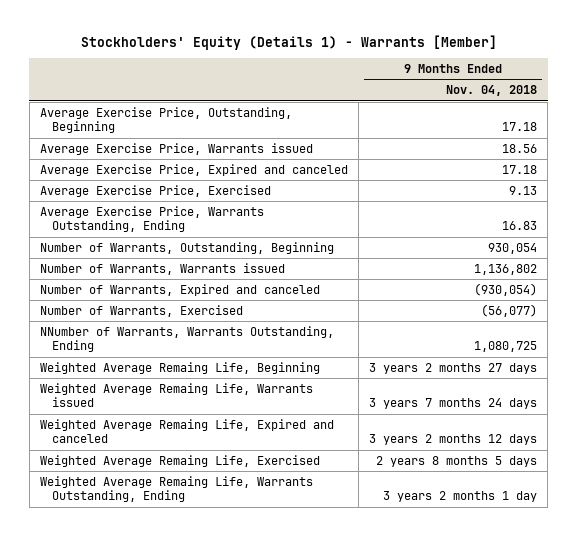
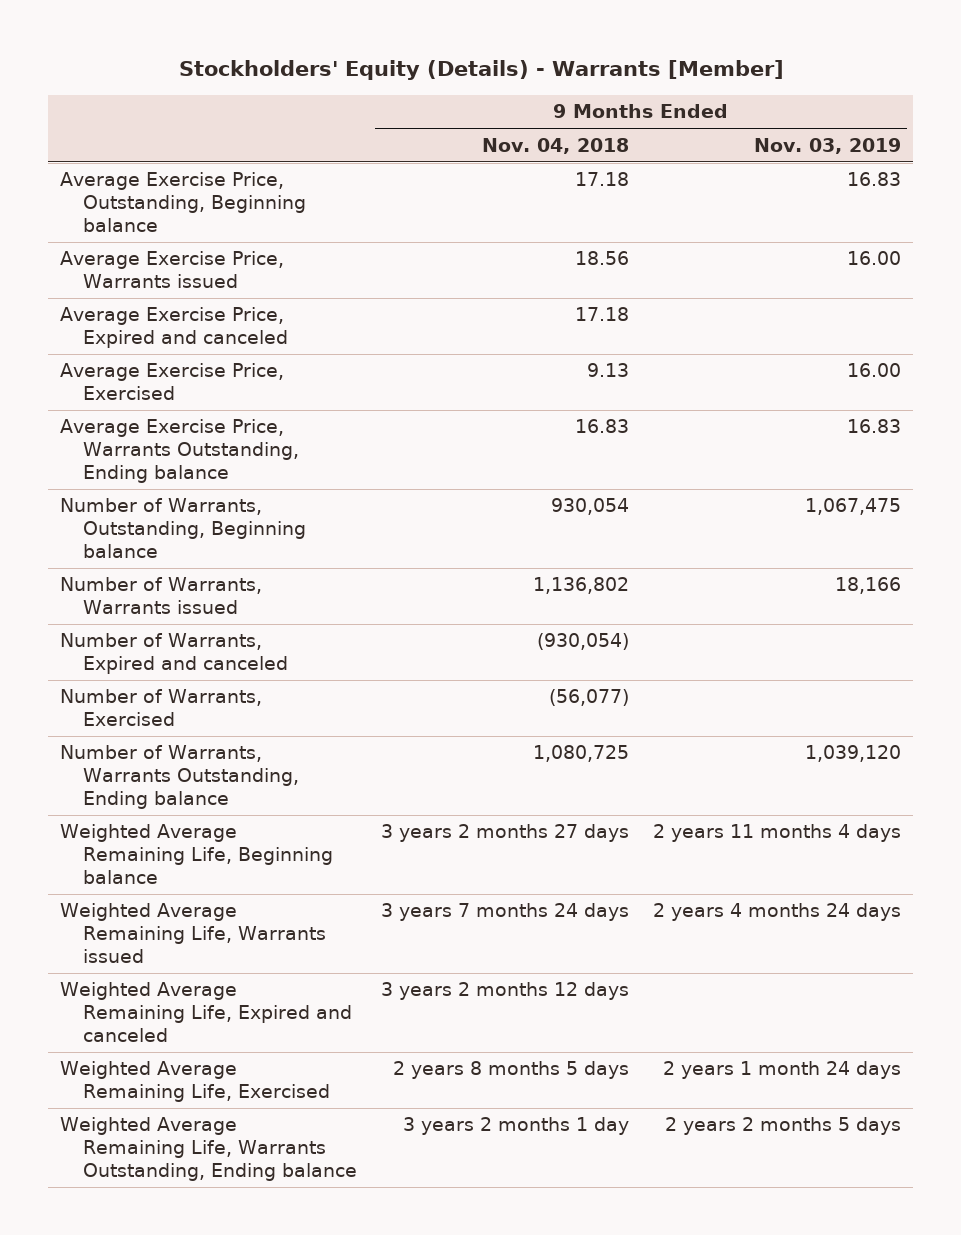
[80,35,497,51] Stockholders' Equity (Details 1) - Warrants [Member] -> [178,60,784,81] Stockholders' Equity (Details) - Warrants [Member]
none -> [754,137,902,154] Nov. 03, 2019
[39,106,292,134] Average Exercise Price, Outstanding, Beginning -> [59,172,307,233] Average Exercise Price, Outstanding, Beginning balance
[39,205,264,233] Average Exercise Price, Warrants Outstanding, Ending -> [59,419,300,484] Average Exercise Price, Warrants Outstanding, Ending balance
[39,241,334,254] Number of Warrants, Outstanding, Beginning -> [59,498,307,559] Number of Warrants, Outstanding, Beginning balance
[39,325,334,353] NNumber of Warrants, Warrants Outstanding, Ending -> [59,745,300,810] Number of Warrants, Warrants Outstanding, Ending balance
[39,361,320,374] Weighted Average Remaing Life, Beginning -> [59,824,334,885] Weighted Average Remaining Life, Beginning balance
[39,382,313,408] Weighted Average Remaing Life, Warrants issued -> [59,903,327,964] Weighted Average Remaining Life, Warrants issued
[39,418,334,444] Weighted Average Remaing Life, Expired and canceled -> [59,982,353,1043] Weighted Average Remaining Life, Expired and canceled
[39,454,320,467] Weighted Average Remaing Life, Exercised -> [59,1061,331,1103] Weighted Average Remaining Life, Exercised
[39,475,313,503] Weighted Average Remaing Life, Warrants Outstanding, Ending -> [59,1117,358,1182] Weighted Average Remaining Life, Warrants Outstanding, Ending balance

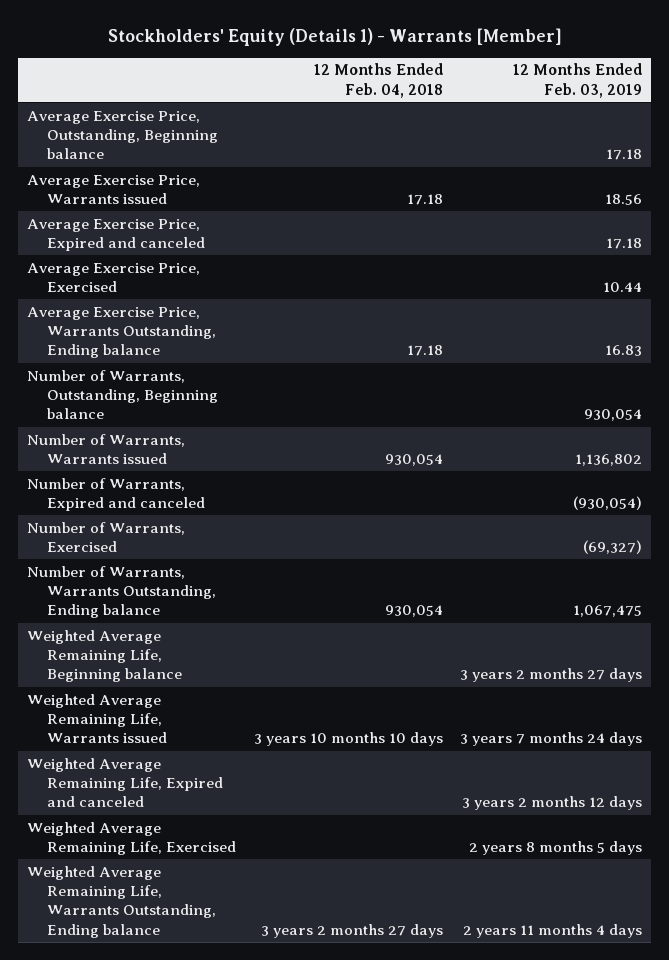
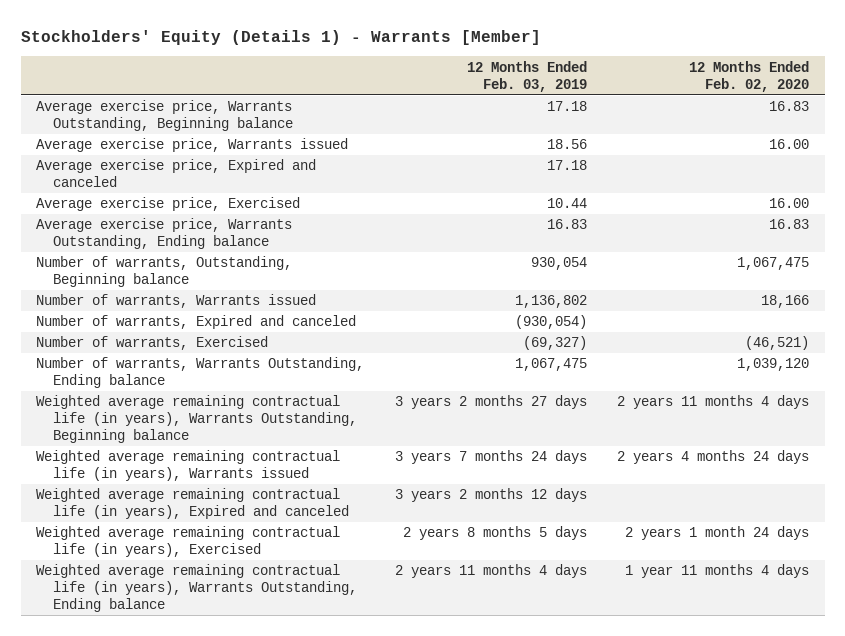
[313,63,443,98] 12 Months Ended Feb. 04, 2018 -> none
none -> [689,60,810,92] 12 Months Ended Feb. 02, 2020
[26,110,219,160] Average Exercise Price, Outstanding, Beginning balance -> [35,100,294,132] Average exercise price, Warrants Outstanding, Beginning balance
[26,174,200,205] Average Exercise Price, Warrants issued -> [35,138,348,153] Average exercise price, Warrants issued
[26,218,206,252] Average Exercise Price, Expired and canceled -> [35,159,316,188] Average exercise price, Expired and canceled
[26,262,200,293] Average Exercise Price, Exercised -> [35,197,300,212] Average exercise price, Exercised
[26,306,217,359] Average Exercise Price, Warrants Outstanding, Ending balance -> [35,218,292,250] Average exercise price, Warrants Outstanding, Ending balance
[26,369,219,420] Number of Warrants, Outstanding, Beginning balance -> [35,256,292,288] Number of warrants, Outstanding, Beginning balance
[26,433,185,465] Number of Warrants, Warrants issued -> [35,294,316,309] Number of warrants, Warrants issued
[26,477,206,512] Number of Warrants, Expired and canceled -> [35,315,356,330] Number of warrants, Expired and canceled
[26,521,185,553] Number of Warrants, Exercised -> [35,336,268,351] Number of warrants, Exercised
[26,565,217,619] Number of Warrants, Warrants Outstanding, Ending balance -> [35,357,364,389] Number of warrants, Warrants Outstanding, Ending balance
[26,629,183,683] Weighted Average Remaining Life, Beginning balance -> [35,395,358,444] Weighted average remaining contractual life (in years), Warrants Outstanding, Beginning balance
[26,693,168,744] Weighted Average Remaining Life, Warrants issued -> [35,450,340,482] Weighted average remaining contractual life (in years), Warrants issued
[26,757,224,808] Weighted Average Remaining Life, Expired and canceled -> [35,488,350,520] Weighted average remaining contractual life (in years), Expired and canceled
[26,821,237,856] Weighted Average Remaining Life, Exercised -> [35,526,340,558] Weighted average remaining contractual life (in years), Exercised
[26,865,217,938] Weighted Average Remaining Life, Warrants Outstanding, Ending balance -> [35,564,358,613] Weighted average remaining contractual life (in years), Warrants Outstanding, Ending balance

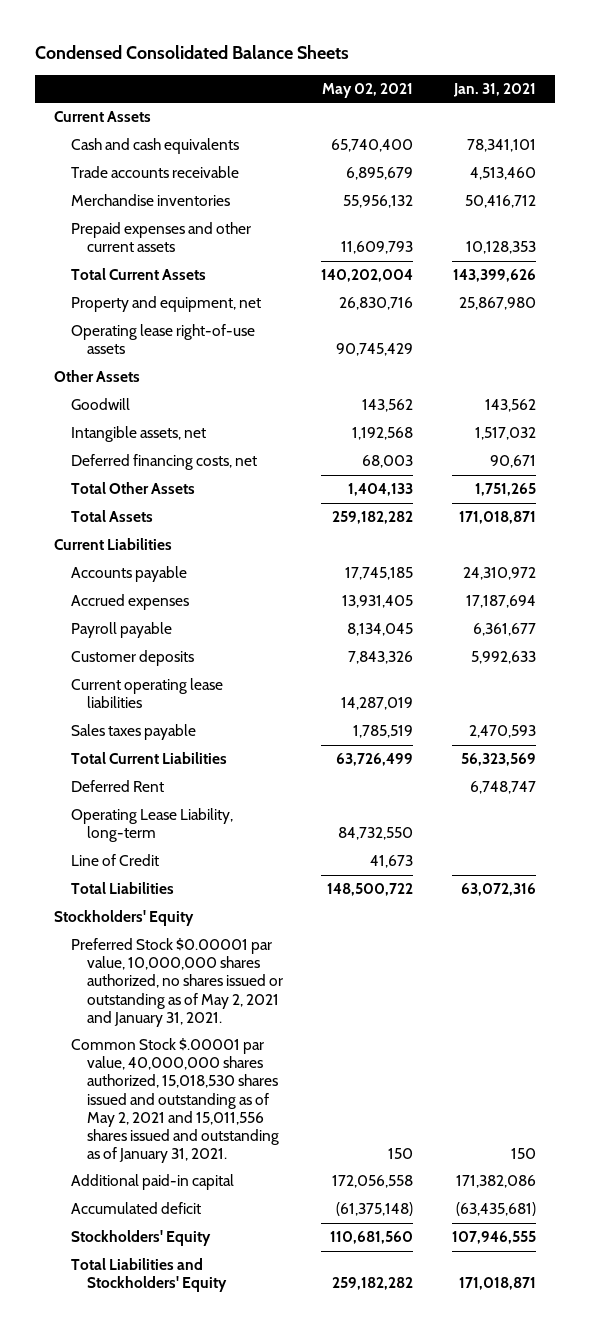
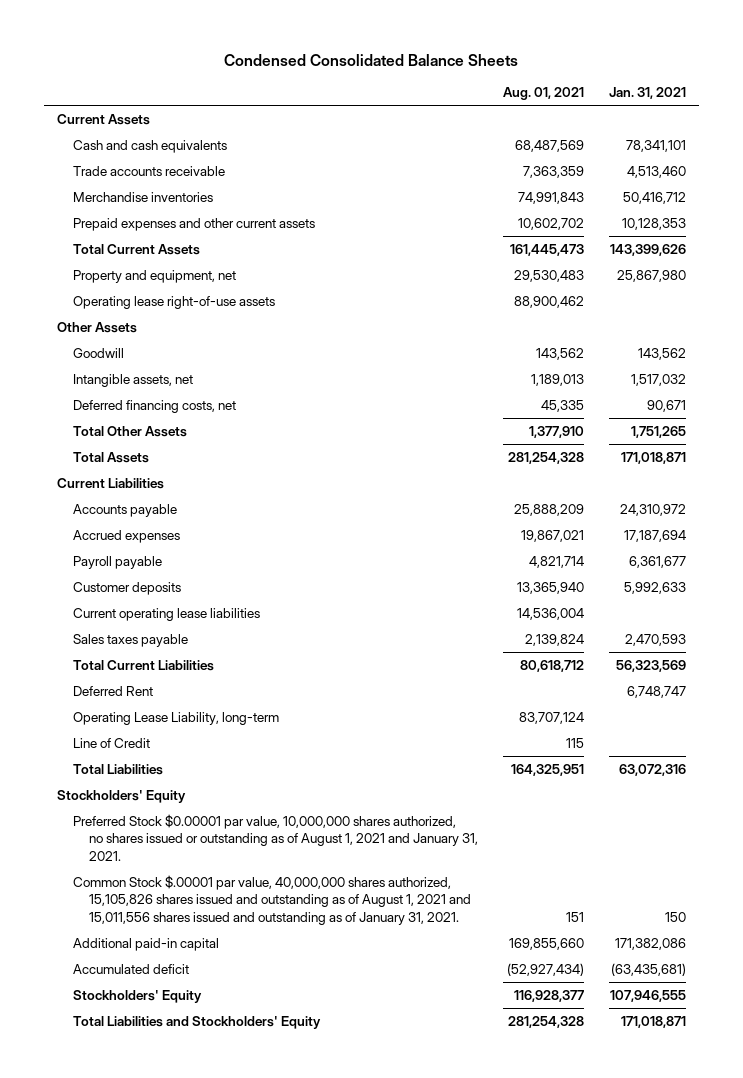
[322,82,414,98] May 02, 2021 -> none
none -> [502,87,584,101] Aug. 01, 2021
[70,938,283,1027] Preferred Stock $0.00001 par value, 10,000,000 shares authorized, no shares issued or outstanding as of May 2, 2021 and January 31, 2021. -> [72,814,478,861] Preferred Stock $0.00001 par value, 10,000,000 shares authorized, no shares issued or outstanding as of August 1, 2021 and January 31, 2021.
[70,1038,279,1163] Common Stock $.00001 par value, 40,000,000 shares authorized, 15,018,530 shares issued and outstanding as of May 2, 2021 and 15,011,556 shares issued and outstanding as of January 31, 2021. -> [72,875,471,925] Common Stock $.00001 par value, 40,000,000 shares authorized, 15,105,826 shares issued and outstanding as of August 1, 2021 and 15,011,556 shares issued and outstanding as of January 31, 2021.

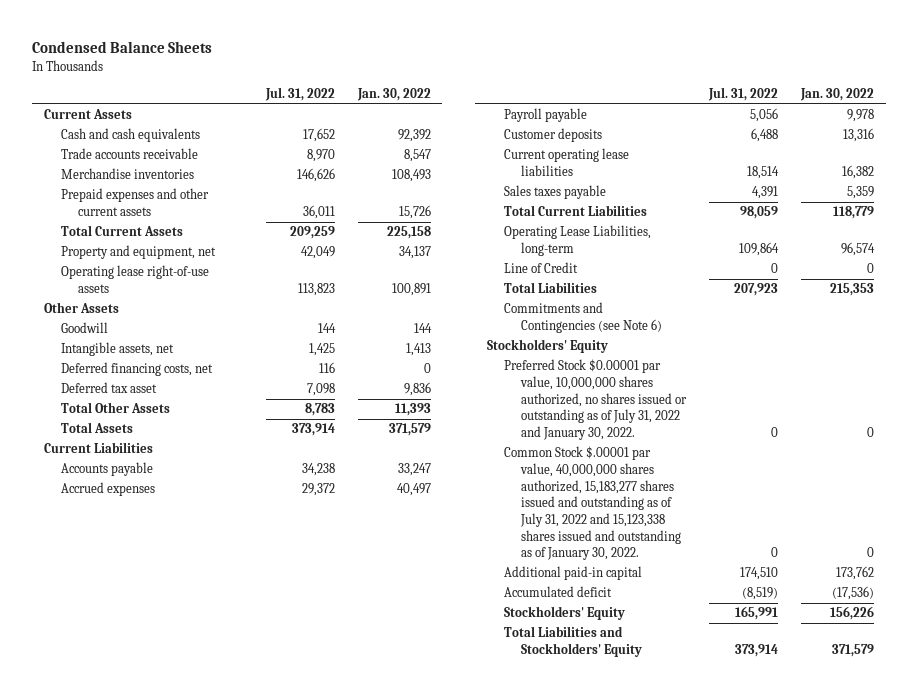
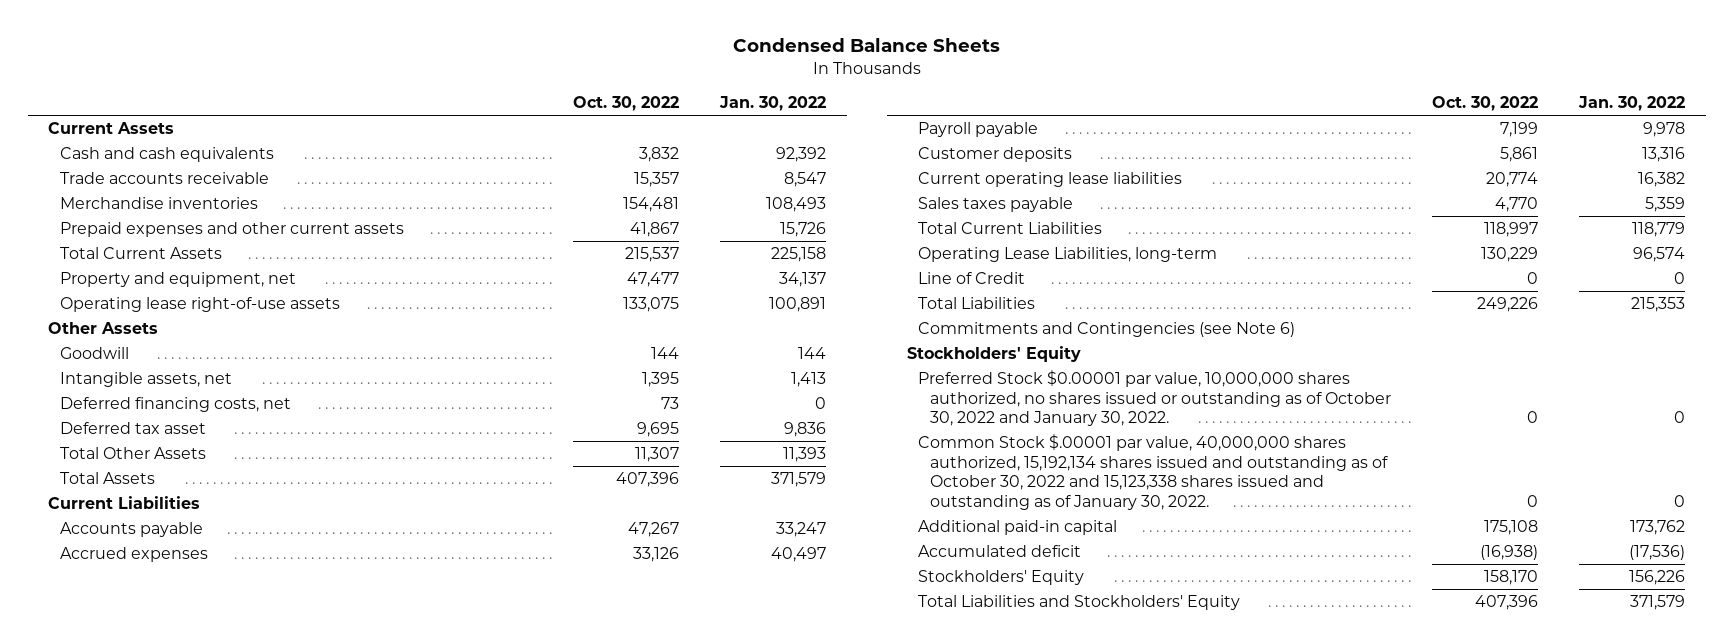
[264,87,335,102] Jul. 31, 2022 -> none
none -> [572,96,679,112] Oct. 30, 2022
[503,359,688,441] Preferred Stock $0.00001 par value, 10,000,000 shares authorized, no shares issued or outstanding as of July 31, 2022 and January 30, 2022. -> [918,370,1391,427] Preferred Stock $0.00001 par value, 10,000,000 shares authorized, no shares issued or outstanding as of October 30, 2022 and January 30, 2022.
[503,446,682,561] Common Stock $.00001 par value, 40,000,000 shares authorized, 15,183,277 shares issued and outstanding as of July 31, 2022 and 15,123,338 shares issued and outstanding as of January 30, 2022. -> [918,434,1388,510] Common Stock $.00001 par value, 40,000,000 shares authorized, 15,192,134 shares issued and outstanding as of October 30, 2022 and 15,123,338 shares issued and outstanding as of January 30, 2022.

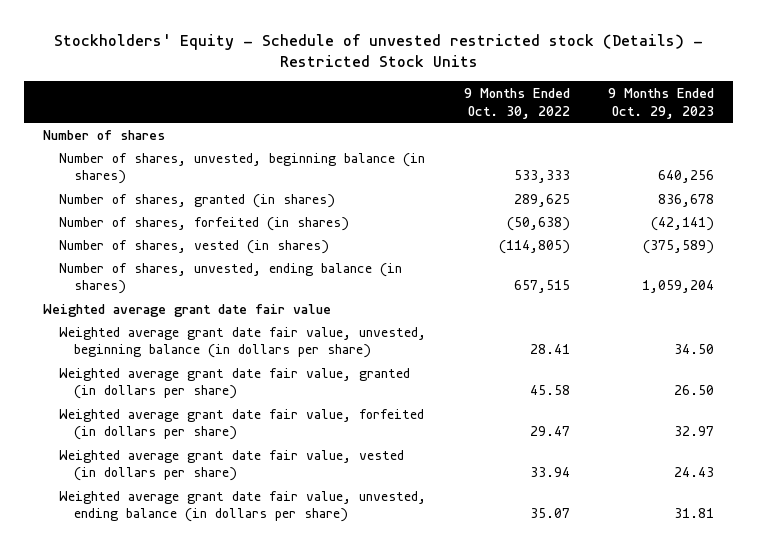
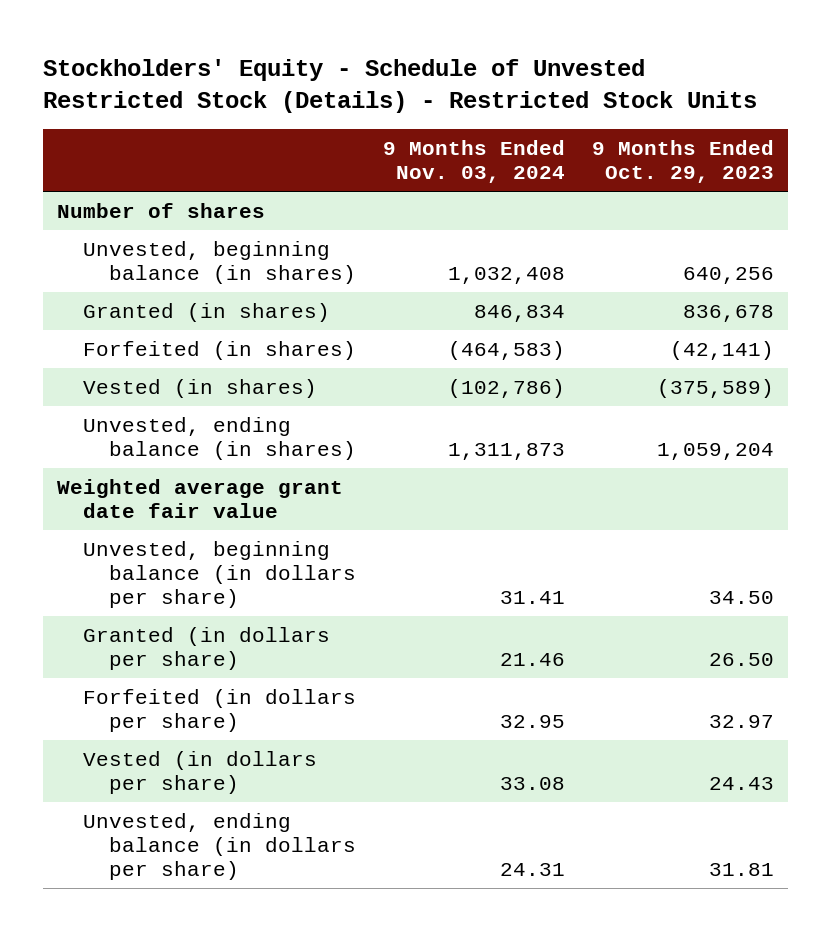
[53,33,703,68] Stockholders' Equity - Schedule of unvested restricted stock (Details) - Restricted Stock Units -> [43,58,758,114] Stockholders' Equity - Schedule of Unvested Restricted Stock (Details) - Restricted Stock Units
[463,87,570,119] 9 Months Ended Oct. 30, 2022 -> none
none -> [383,139,566,184] 9 Months Ended Nov. 03, 2024
[58,152,425,185] Number of shares, unvested, beginning balance (in shares) -> [82,240,356,284] Unvested, beginning balance (in shares)
[58,193,335,208] Number of shares, granted (in shares) -> [82,302,330,322] Granted (in shares)
[58,216,349,231] Number of shares, forfeited (in shares) -> [82,340,356,360] Forfeited (in shares)
[58,239,329,254] Number of shares, vested (in shares) -> [82,378,317,398] Vested (in shares)
[58,262,402,295] Number of shares, unvested, ending balance (in shares) -> [82,416,356,460] Unvested, ending balance (in shares)
[58,326,426,359] Weighted average grant date fair value, unvested, beginning balance (in dollars per share) -> [82,540,356,609] Unvested, beginning balance (in dollars per share)
[58,367,410,400] Weighted average grant date fair value, granted (in dollars per share) -> [82,626,330,670] Granted (in dollars per share)
[58,408,424,441] Weighted average grant date fair value, forfeited (in dollars per share) -> [82,688,356,732] Forfeited (in dollars per share)
[58,449,404,482] Weighted average grant date fair value, vested (in dollars per share) -> [82,750,317,794] Vested (in dollars per share)
[58,490,426,523] Weighted average grant date fair value, unvested, ending balance (in dollars per share) -> [82,812,356,881] Unvested, ending balance (in dollars per share)

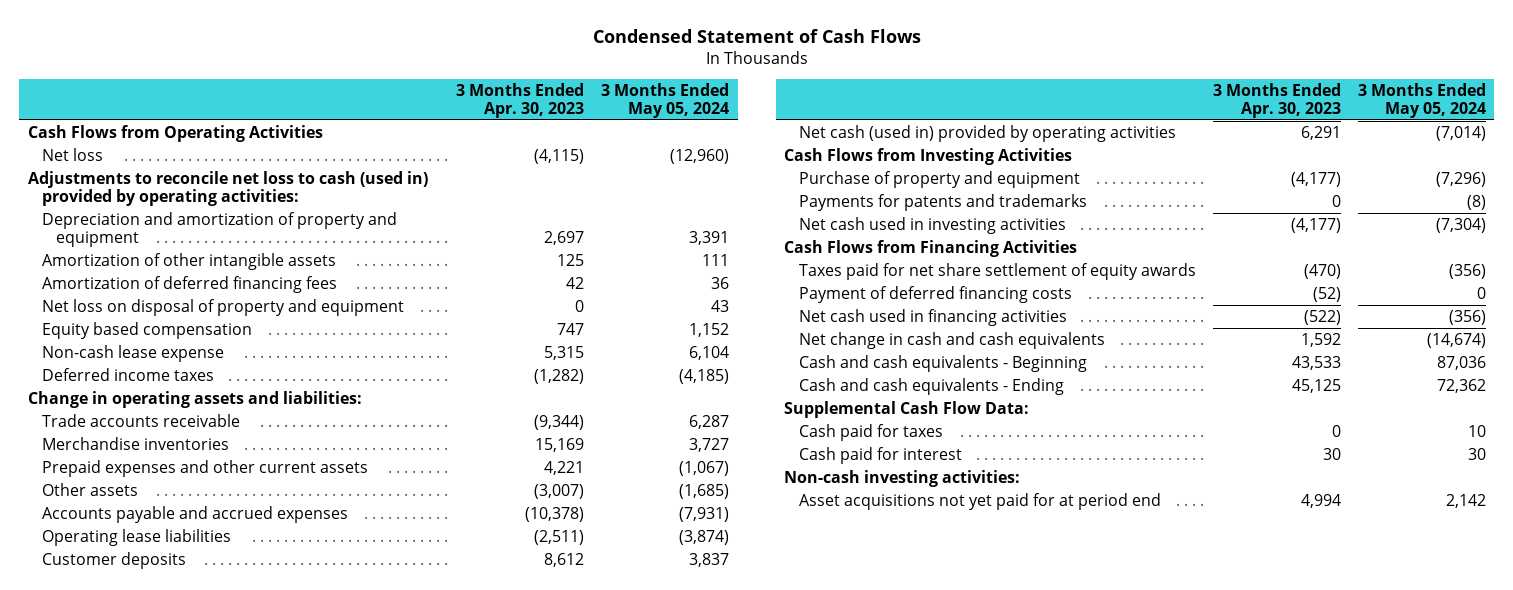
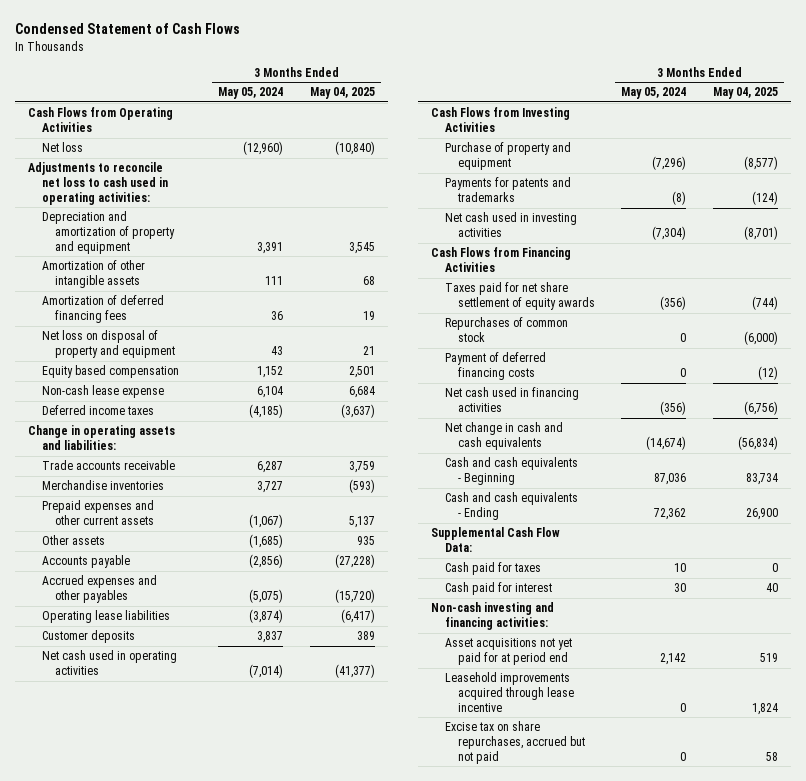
[456,82,585,118] 3 Months Ended Apr. 30, 2023 -> none
none -> [309,87,375,100] May 04, 2025
[27,170,428,206] Adjustments to reconcile net loss to cash (used in) provided by operating activities: -> [28,162,168,205] Adjustments to reconcile net loss to cash used in operating activities:
none -> [41,555,130,569] Accounts payable
[42,505,349,523] Accounts payable and accrued expenses -> [41,575,157,604] Accrued expenses and other payables
[679,506,730,522] (7,931) -> [249,589,284,604] (5,075)
[798,124,1176,142] Net cash (used in) provided by operating activities -> [41,650,177,676] Net cash used in operating activities
none -> [444,317,568,343] Repurchases of common stock
[784,469,1021,487] Non-cash investing activities: -> [431,602,555,631] Non-cash investing and financing activities:
none -> [444,672,575,712] Leasehold improvements acquired through lease incentive
none -> [444,721,586,764] Excise tax on share repurchases, accrued but not paid

